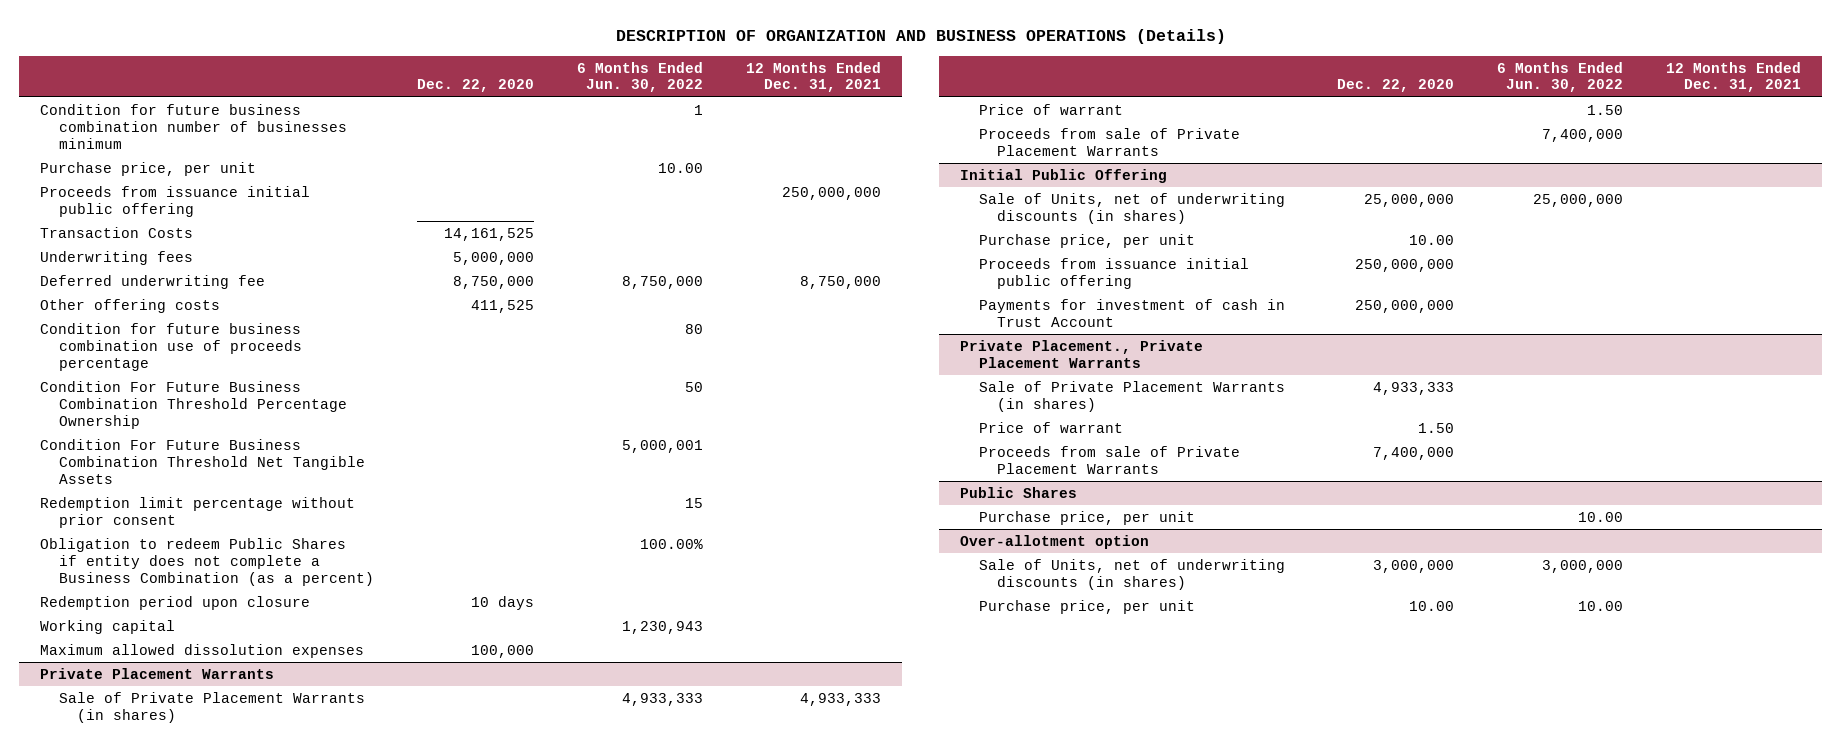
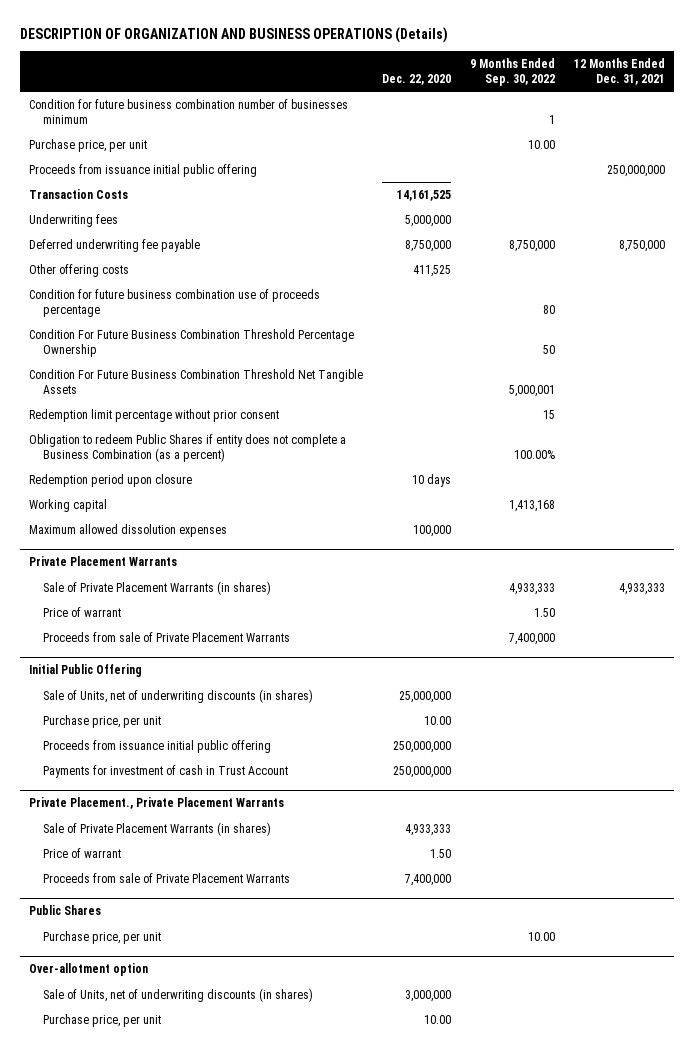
[576,61,703,93] 6 Months Ended Jun. 30, 2022 -> none
none -> [470,57,556,87] 9 Months Ended Sep. 30, 2022
[40,275,266,290] Deferred underwriting fee -> [29,238,201,252] Deferred underwriting fee payable

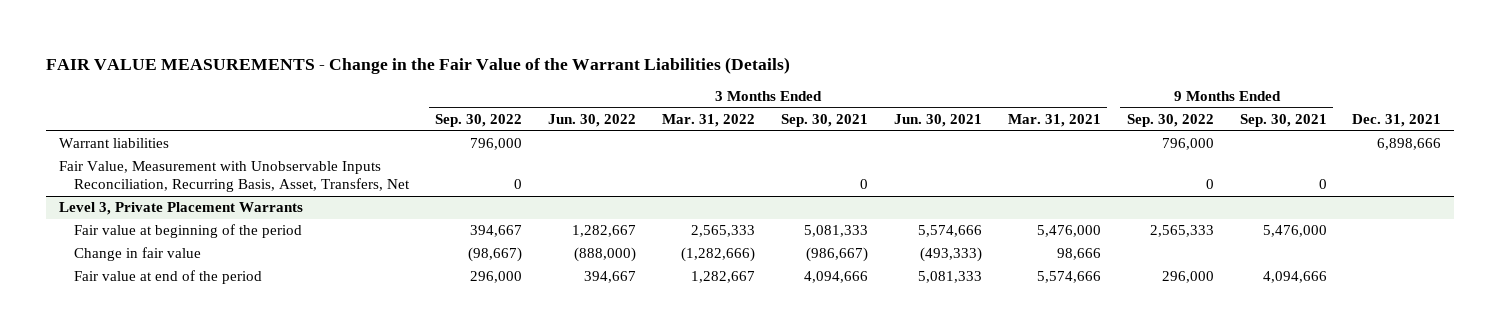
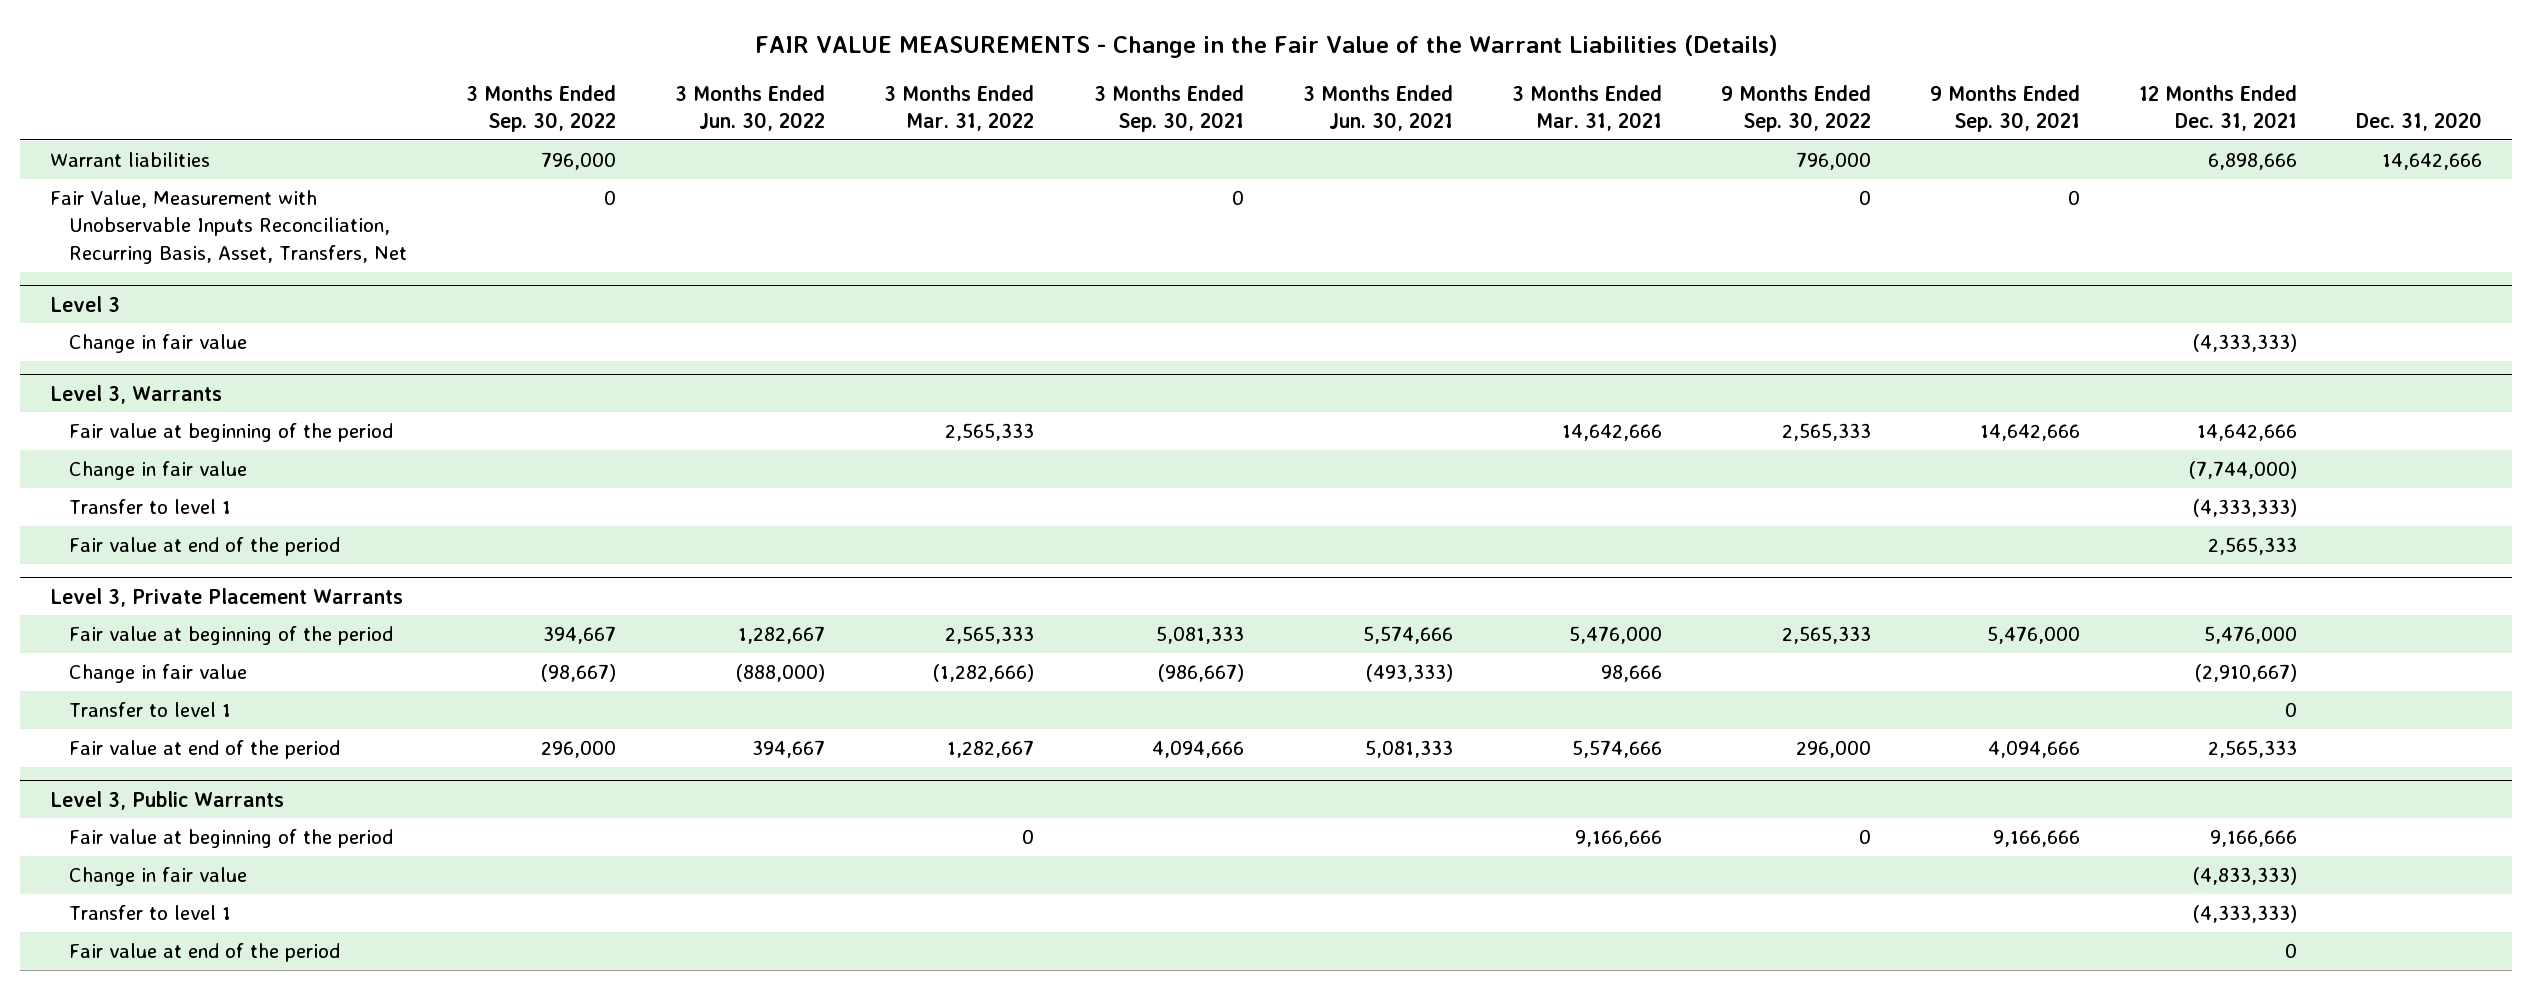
[1352,114,1442,128] Dec. 31, 2021 -> none
none -> [2139,84,2298,131] 12 Months Ended Dec. 31, 2021
none -> [2356,111,2483,131] Dec. 31, 2020
none -> [49,295,120,312] Level 3
none -> [69,334,248,354] Change in fair value
none -> [49,384,222,404] Level 3, Warrants
none -> [69,423,394,443] Fair value at beginning of the period
none -> [69,461,248,481] Change in fair value
none -> [69,499,232,515] Transfer to level 1
none -> [69,537,341,557] Fair value at end of the period
none -> [69,702,232,718] Transfer to level 1
none -> [49,790,284,810] Level 3, Public Warrants
none -> [69,829,394,849] Fair value at beginning of the period
none -> [69,867,248,887] Change in fair value
none -> [69,905,232,921] Transfer to level 1
none -> [69,943,341,963] Fair value at end of the period

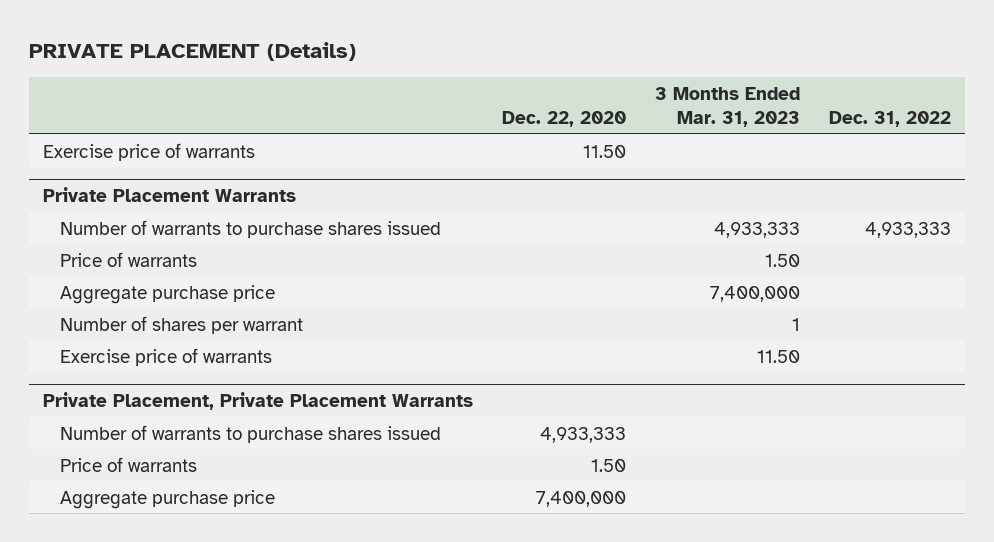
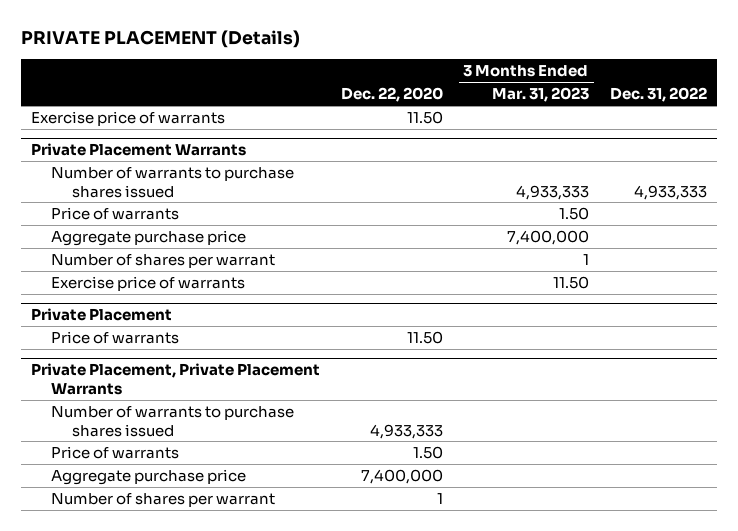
none -> [31,308,173,322] Private Placement
none -> [51,330,180,344] Price of warrants
none -> [51,492,276,507] Number of shares per warrant

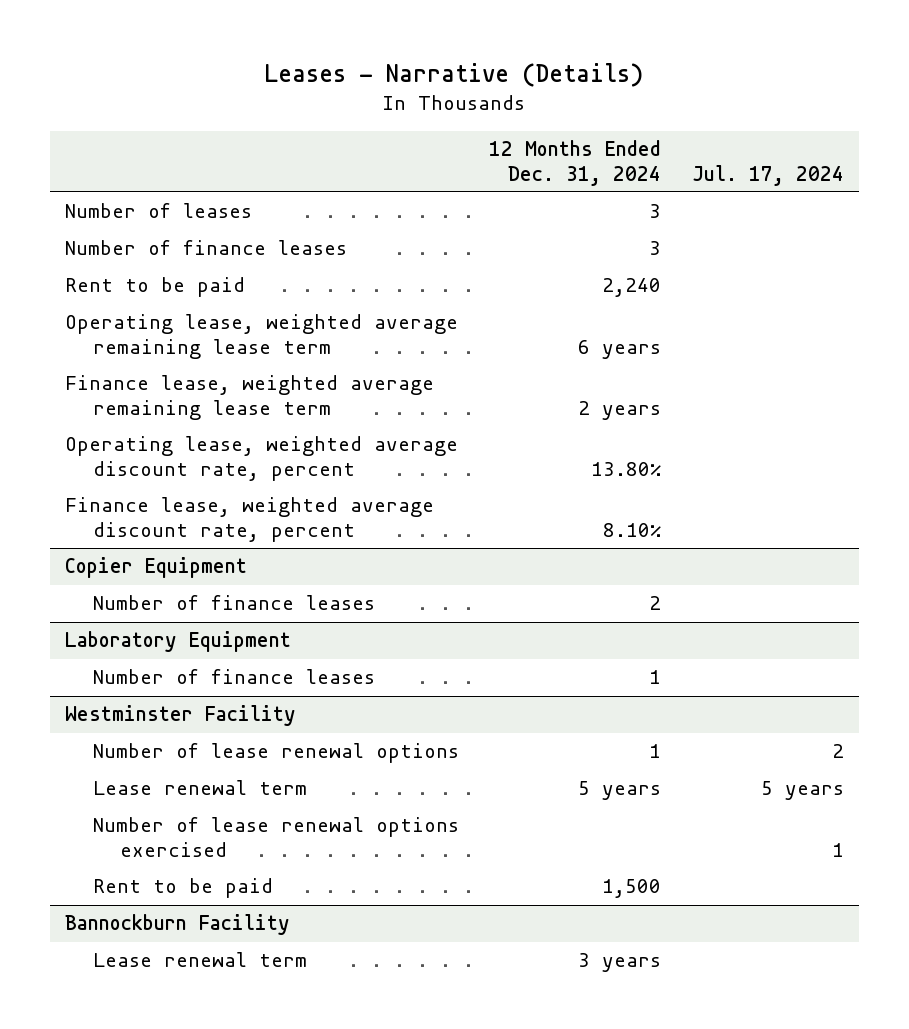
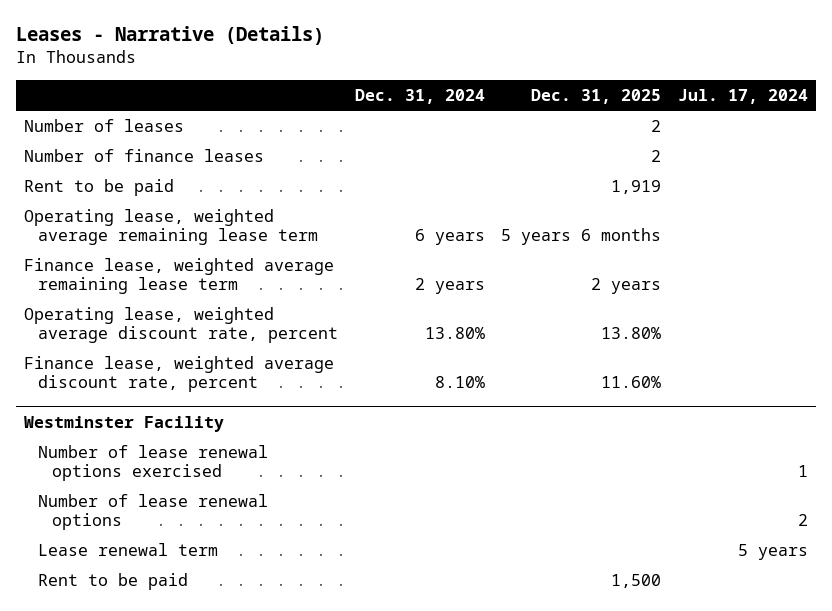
[489,140,662,186] 12 Months Ended Dec. 31, 2024 -> none
none -> [354,88,485,104] Dec. 31, 2024
none -> [531,88,662,104] Dec. 31, 2025
[65,557,248,579] Copier Equipment -> none
[92,595,375,611] Number of finance leases -> none
[65,631,292,653] Laboratory Equipment -> none
[92,669,375,685] Number of finance leases -> none
[92,817,459,857] Number of lease renewal options exercised -> [38,445,269,482] Number of lease renewal options exercised
[65,914,291,936] Bannockburn Facility -> none
[92,952,307,968] Lease renewal term -> none

